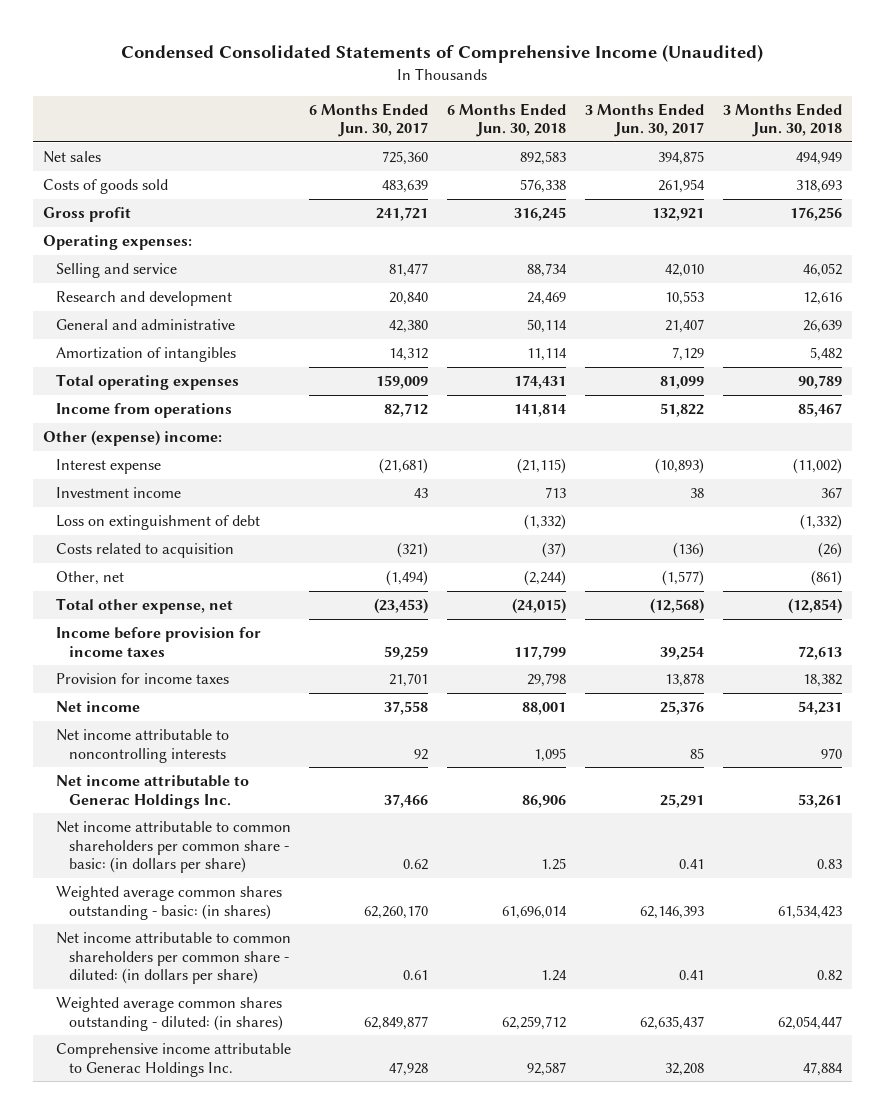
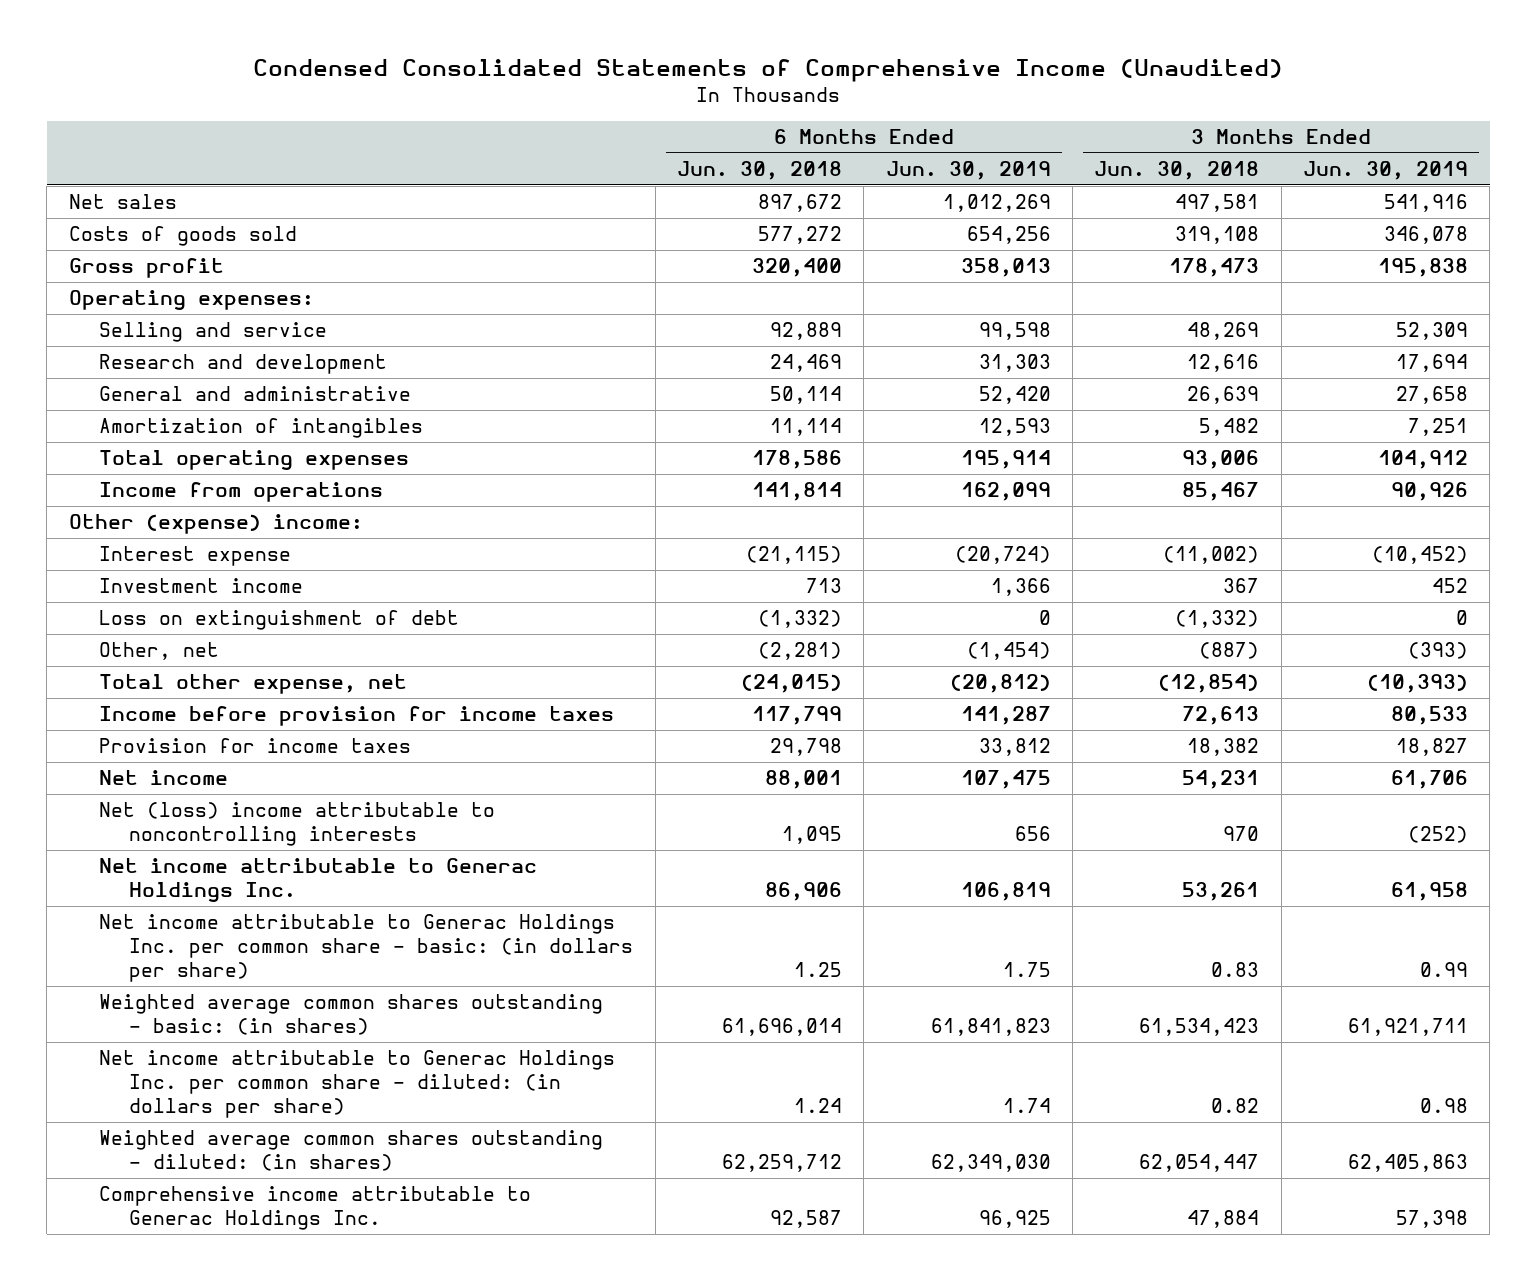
[309,102,429,138] 6 Months Ended Jun. 30, 2017 -> none
[585,102,705,138] 3 Months Ended Jun. 30, 2017 -> none
none -> [885,161,1051,181] Jun. 30, 2019
none -> [1303,161,1469,181] Jun. 30, 2019
[520,150,567,165] 892,583 -> [758,194,843,213] 897,672
[796,151,843,165] 494,949 -> [1175,194,1260,213] 497,581
[520,178,567,193] 576,338 -> [758,226,843,245] 577,272
[796,179,843,193] 318,693 -> [1175,226,1260,245] 319,108
[514,206,567,221] 316,245 -> [752,258,843,278] 320,400
[790,206,843,221] 176,256 -> [1169,258,1260,278] 178,473
[527,262,568,277] 88,734 -> [770,322,843,341] 92,889
[803,262,843,277] 46,052 -> [1187,322,1260,341] 48,269
[514,374,567,389] 174,431 -> [752,450,843,470] 178,586
[798,374,843,389] 90,789 -> [1182,450,1260,470] 93,006
[55,542,234,558] Costs related to acquisition -> none
[524,569,567,586] (2,244) -> [758,642,843,661] (2,281)
[811,569,843,586] (861) -> [1199,642,1260,660] (887)
[55,728,229,763] Net income attributable to noncontrolling interests -> [99,802,496,847] Net (loss) income attributable to noncontrolling interests
[55,820,291,874] Net income attributable to common shareholders per common share - basic: (in dollars per share) -> [99,914,634,983] Net income attributable to Generac Holdings Inc. per common share - basic: (in dollars per share)
[55,931,291,985] Net income attributable to common shareholders per common share - diluted: (in dollars per share) -> [99,1050,616,1119] Net income attributable to Generac Holdings Inc. per common share - diluted: (in dollars per share)

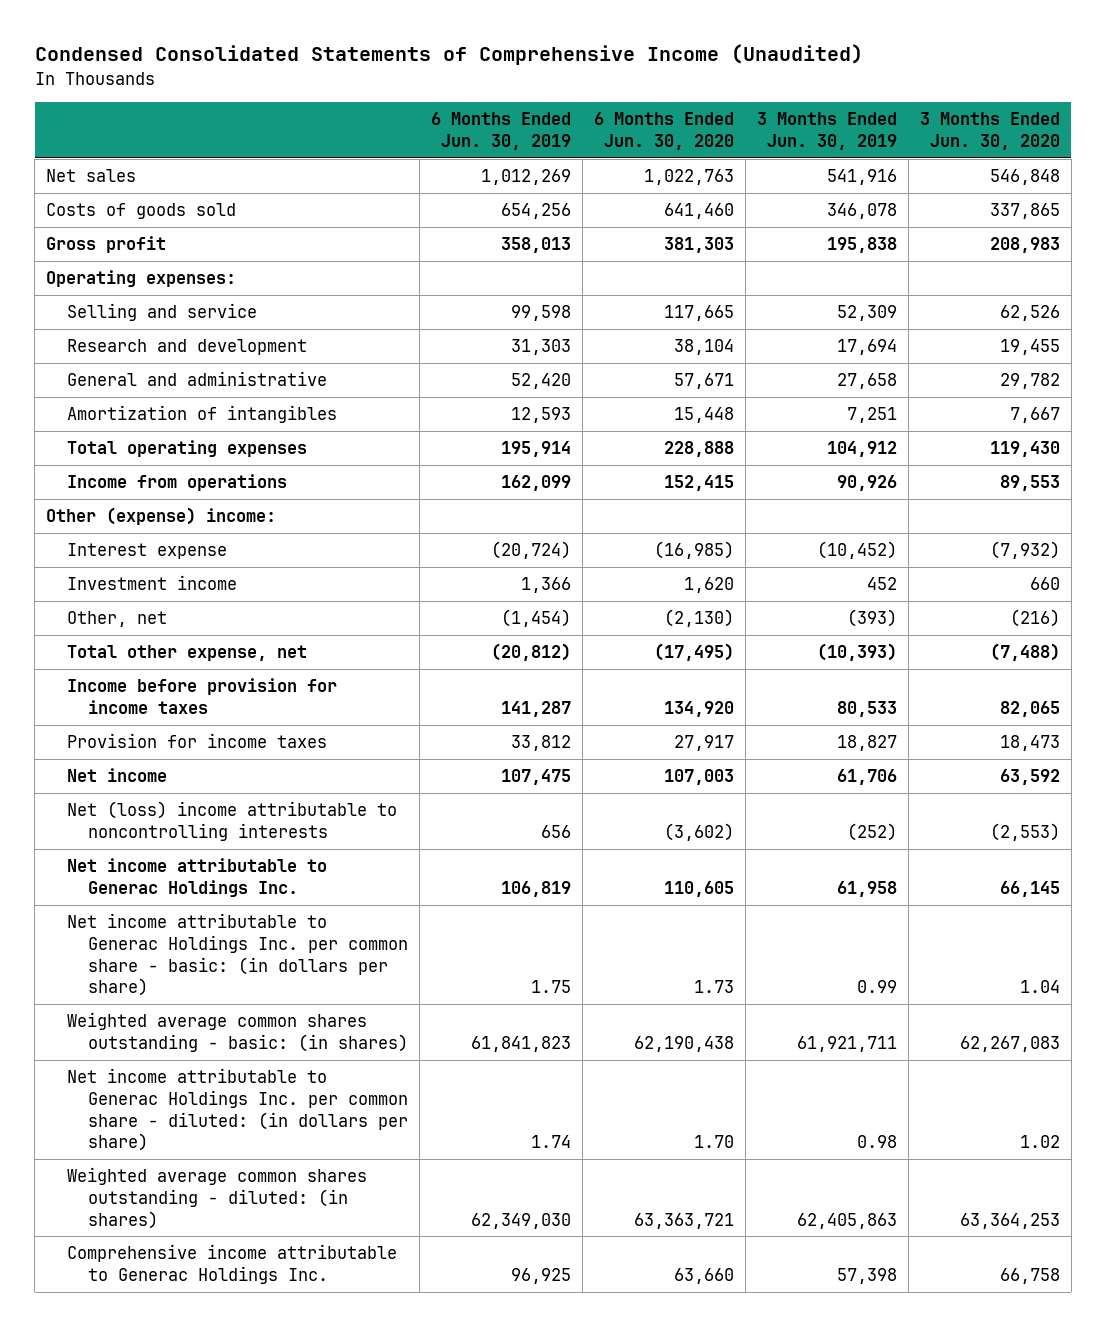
[677,161,843,181] Jun. 30, 2018 -> none
[1094,161,1260,181] Jun. 30, 2018 -> none
none -> [594,112,735,150] 6 Months Ended Jun. 30, 2020
none -> [919,112,1060,150] 3 Months Ended Jun. 30, 2020
[99,610,460,631] Loss on extinguishment of debt -> none

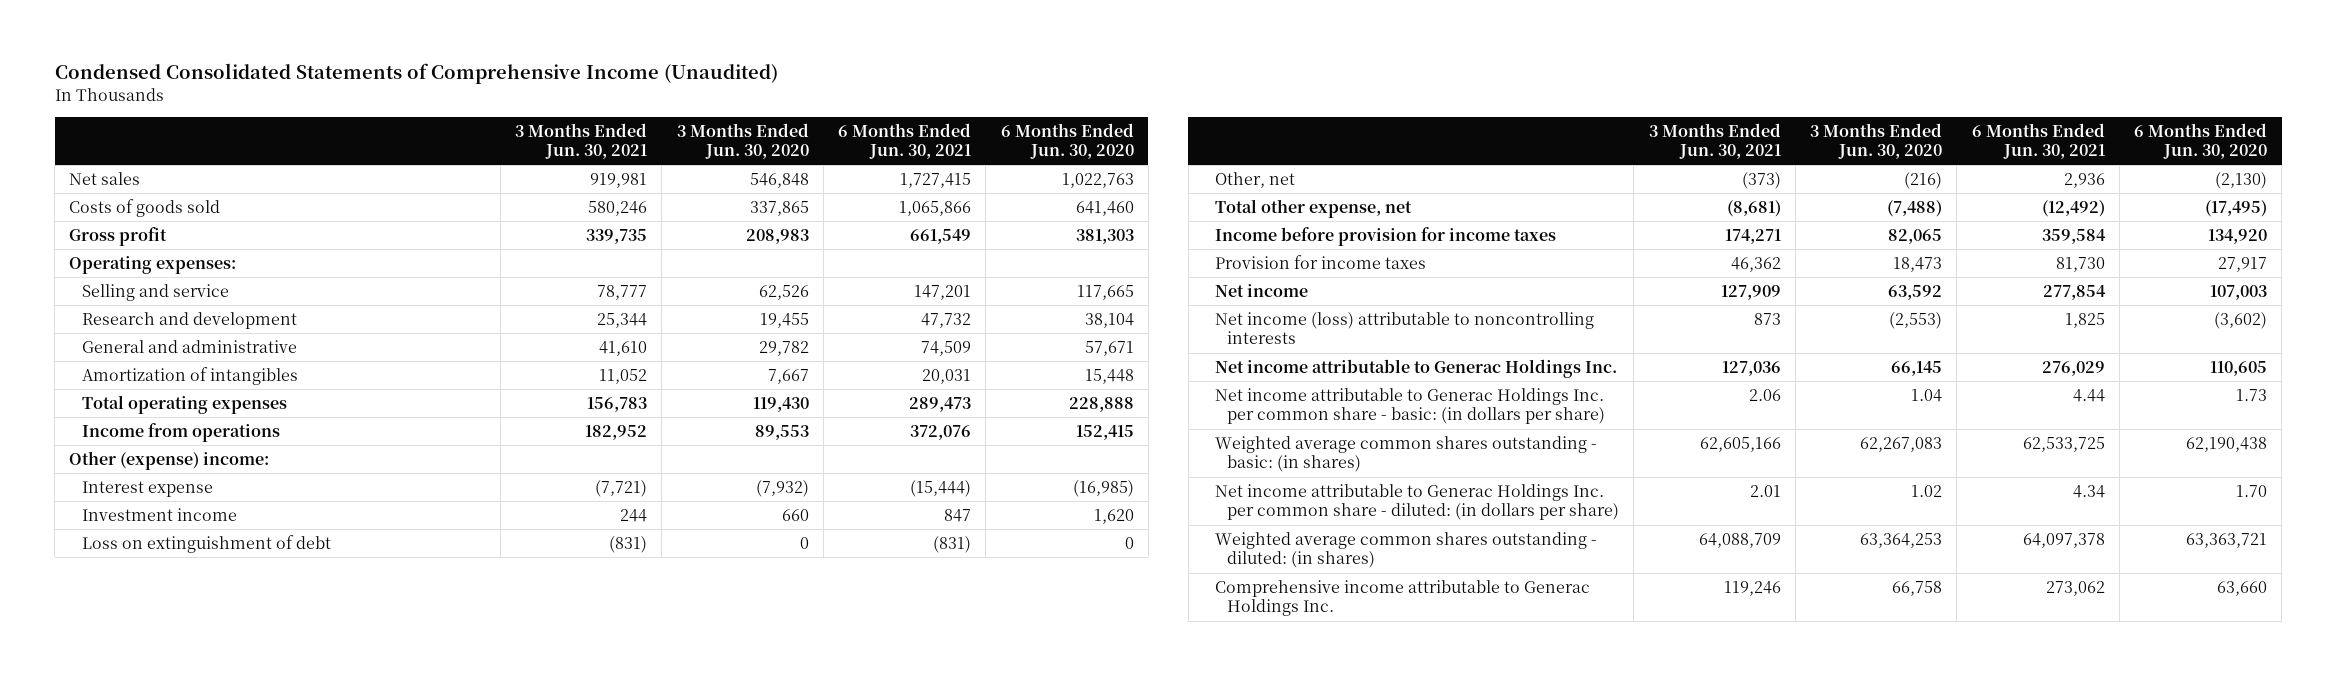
[431,112,572,150] 6 Months Ended Jun. 30, 2019 -> none
[756,112,897,150] 3 Months Ended Jun. 30, 2019 -> none
none -> [515,122,648,159] 3 Months Ended Jun. 30, 2021
none -> [838,122,972,159] 6 Months Ended Jun. 30, 2021
none -> [81,534,331,553] Loss on extinguishment of debt
[67,801,398,842] Net (loss) income attributable to noncontrolling interests -> [1214,311,1594,345] Net income (loss) attributable to noncontrolling interests

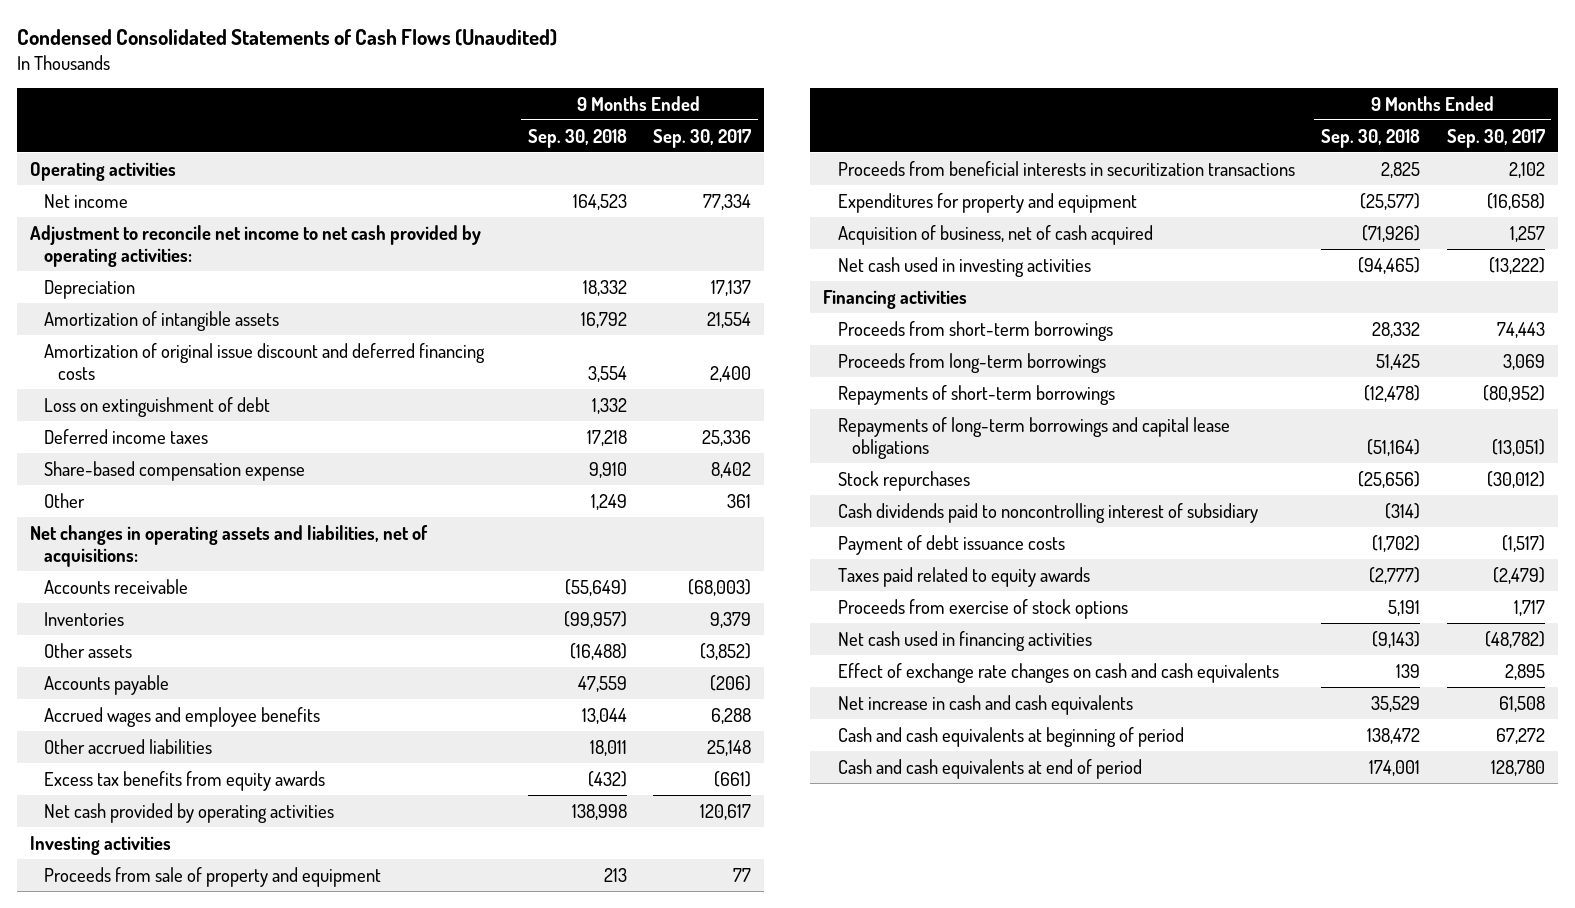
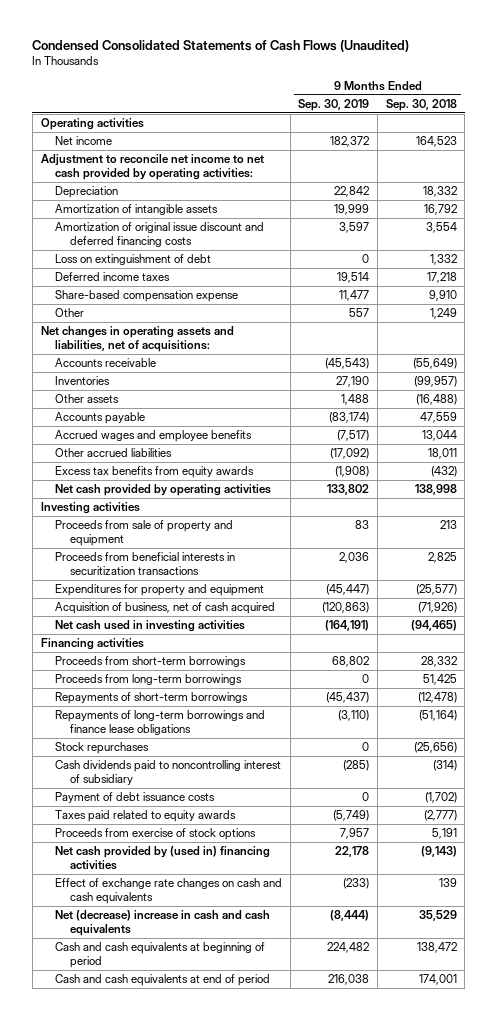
[653,128,752,148] Sep. 30, 2017 -> none
none -> [298,98,370,111] Sep. 30, 2019
[837,416,1230,459] Repayments of long-term borrowings and capital lease obligations -> [55,710,266,736] Repayments of long-term borrowings and finance lease obligations
[837,630,1092,651] Net cash used in financing activities -> [55,846,271,871] Net cash provided by (used in) financing activities
[837,694,1133,715] Net increase in cash and cash equivalents -> [55,910,271,937] Net (decrease) increase in cash and cash equivalents

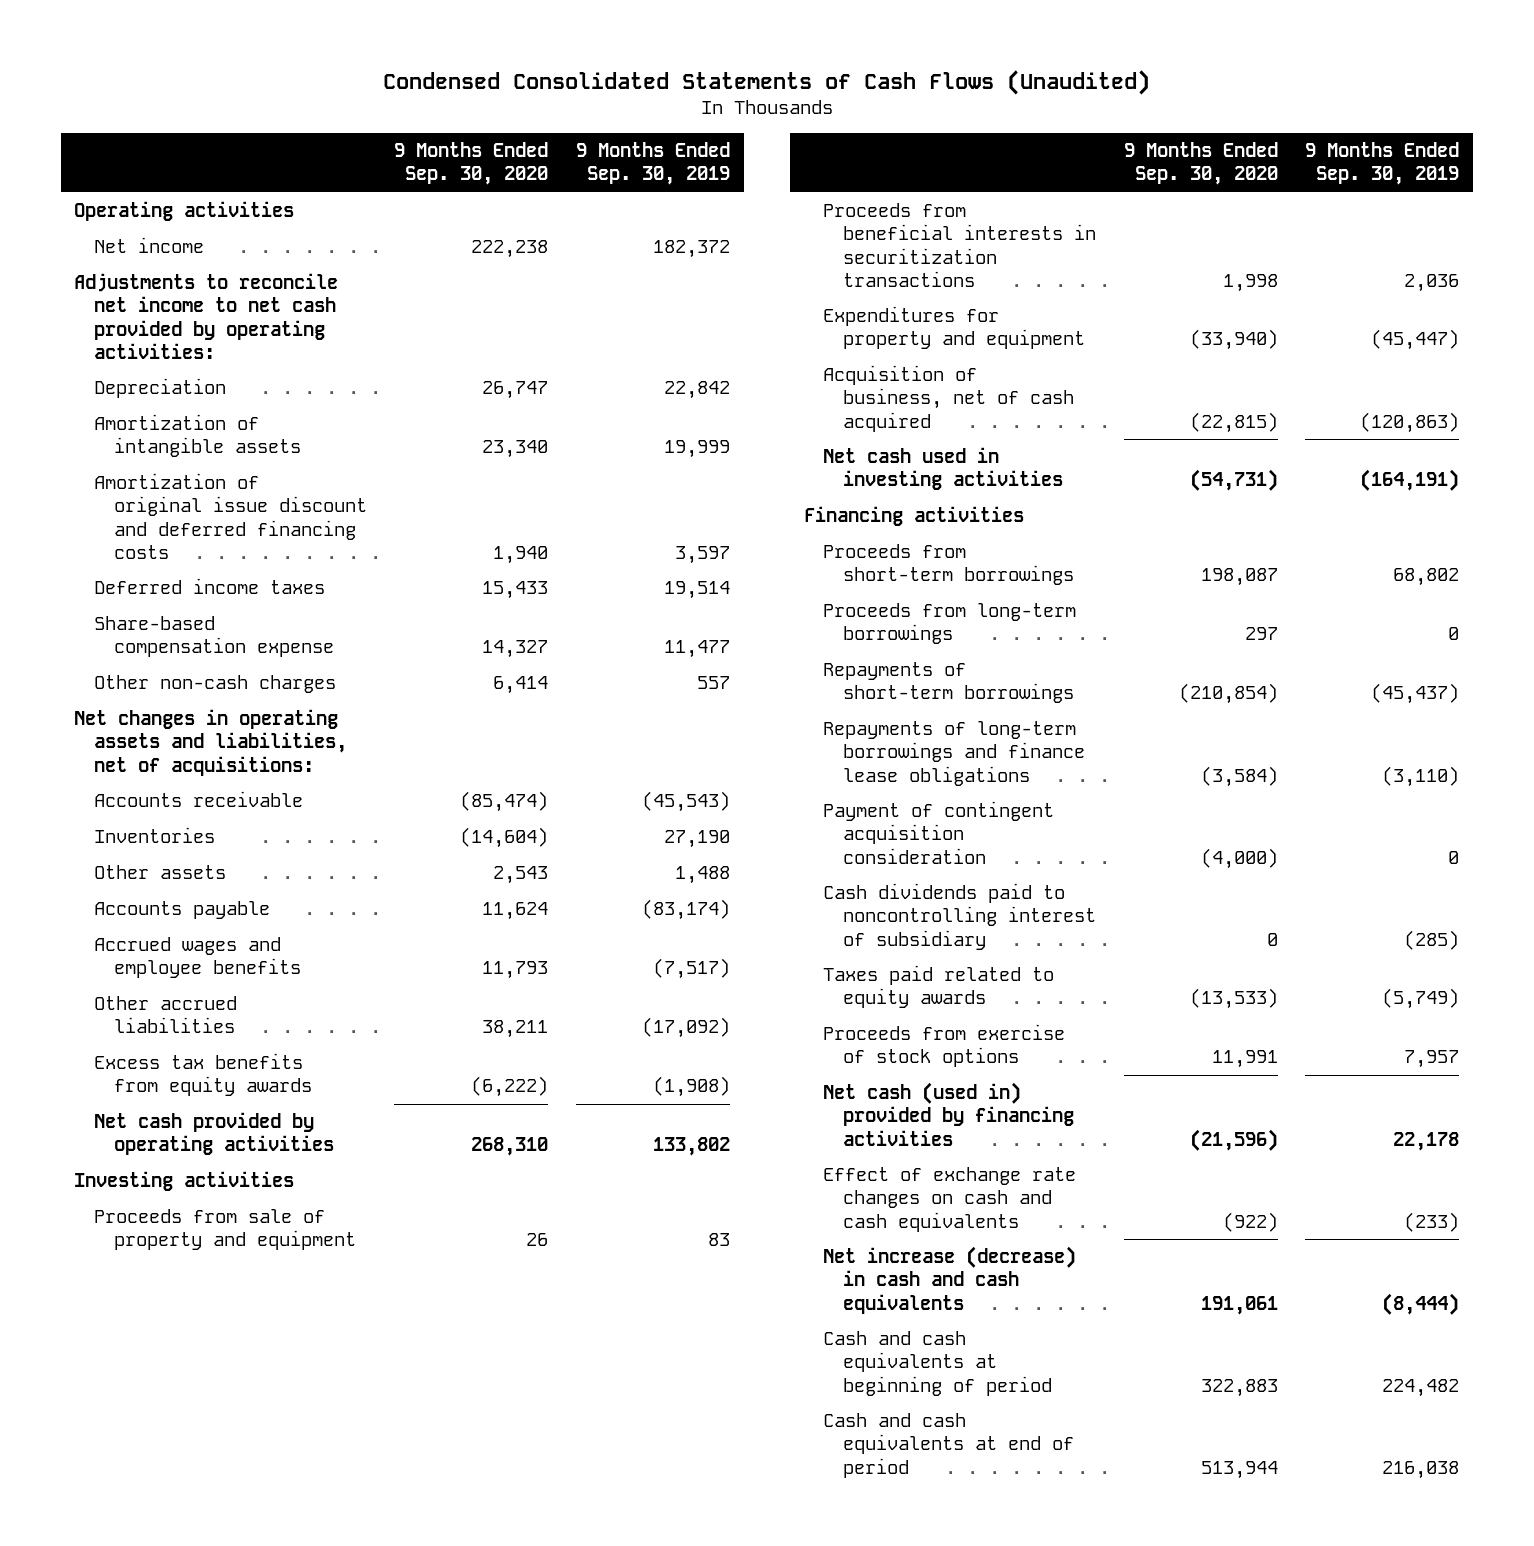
[385,98,457,111] Sep. 30, 2018 -> none
none -> [394,142,549,186] 9 Months Ended Sep. 30, 2020
[40,154,264,181] Adjustment to reconcile net income to net cash provided by operating activities: -> [74,273,339,359] Adjustments to reconcile net income to net cash provided by operating activities:
[55,254,212,266] Loss on extinguishment of debt -> none
[55,308,85,318] Other -> [94,675,337,694] Other non-cash charges
[55,742,150,755] Stock repurchases -> none
none -> [823,801,1055,864] Payment of contingent acquisition consideration
[55,792,216,804] Payment of debt issuance costs -> none
[55,846,271,871] Net cash provided by (used in) financing activities -> [823,1082,1075,1146] Net cash (used in) provided by financing activities
[55,910,271,937] Net (decrease) increase in cash and cash equivalents -> [823,1246,1077,1314] Net increase (decrease) in cash and cash equivalents

